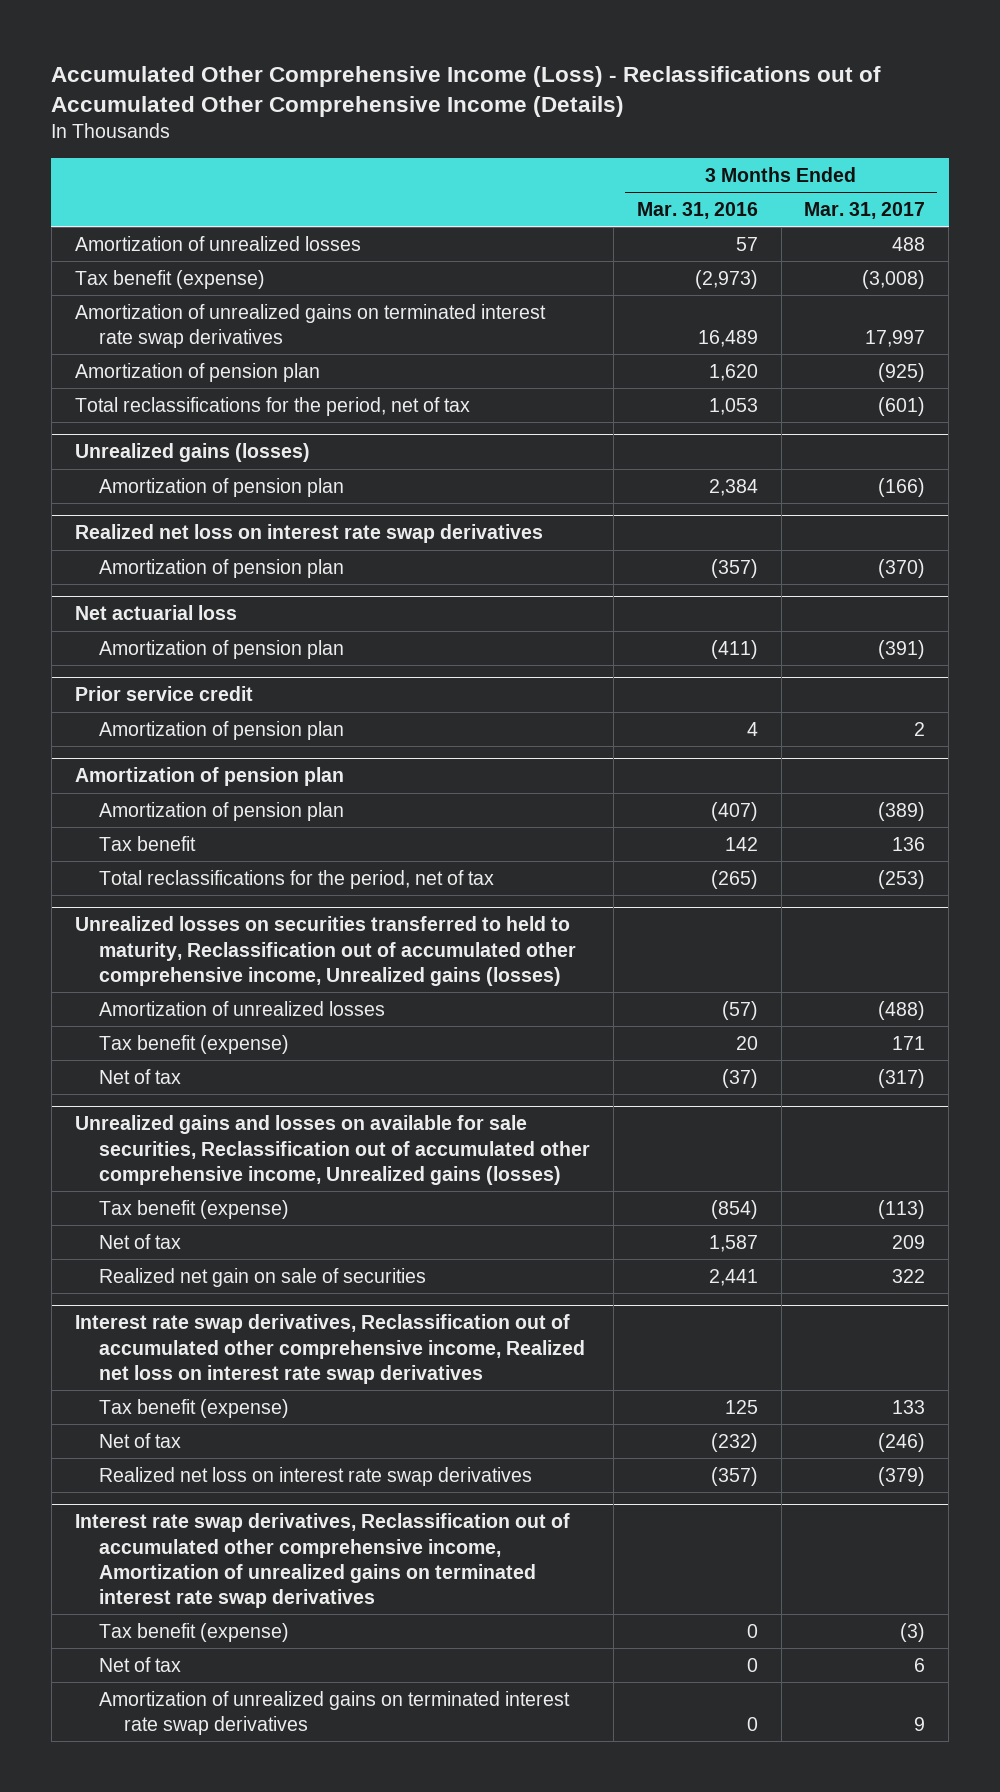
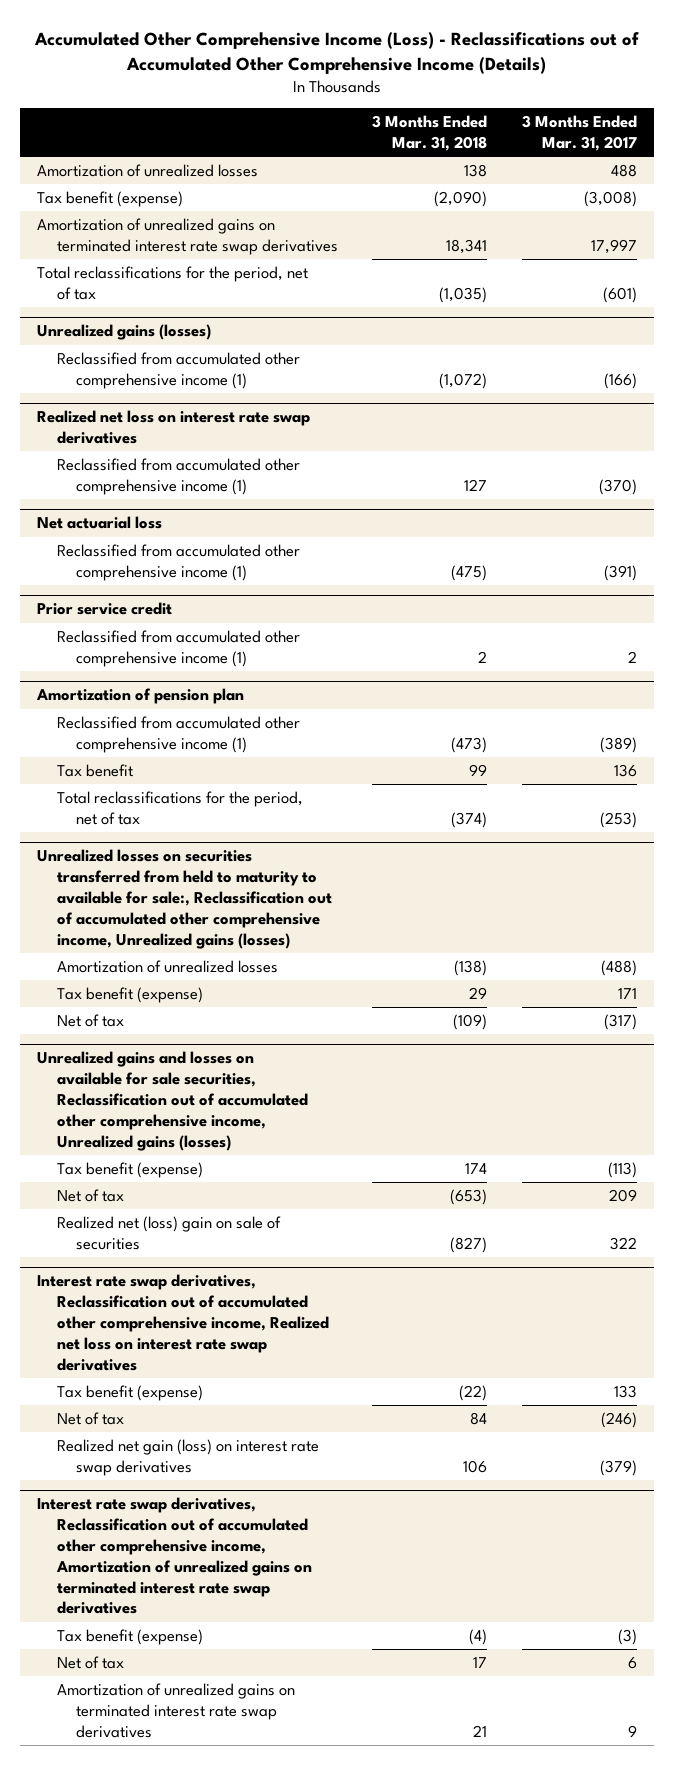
[636,202,758,220] Mar. 31, 2016 -> none
none -> [372,115,488,152] 3 Months Ended Mar. 31, 2018
[74,362,320,382] Amortization of pension plan -> none
[99,477,345,497] Amortization of pension plan -> [56,351,300,389] Reclassified from accumulated other comprehensive income (1)
[99,558,345,578] Amortization of pension plan -> [56,457,300,495] Reclassified from accumulated other comprehensive income (1)
[99,639,345,659] Amortization of pension plan -> [56,543,300,581] Reclassified from accumulated other comprehensive income (1)
[99,720,345,740] Amortization of pension plan -> [56,629,300,667] Reclassified from accumulated other comprehensive income (1)
[99,801,345,821] Amortization of pension plan -> [56,715,300,753] Reclassified from accumulated other comprehensive income (1)
[74,916,577,986] Unrealized losses on securities transferred to held to maturity, Reclassification out of accumulated other comprehensive income, Unrealized gains (losses) -> [36,849,332,949] Unrealized losses on securities transferred from held to maturity to available for sale:, Reclassification out of accumulated other comprehensive income, Unrealized gains (losses)
[99,1267,427,1287] Realized net gain on sale of securities -> [56,1215,281,1250] Realized net (loss) gain on sale of securities
[99,1466,533,1486] Realized net loss on interest rate swap derivatives -> [56,1438,319,1476] Realized net gain (loss) on interest rate swap derivatives

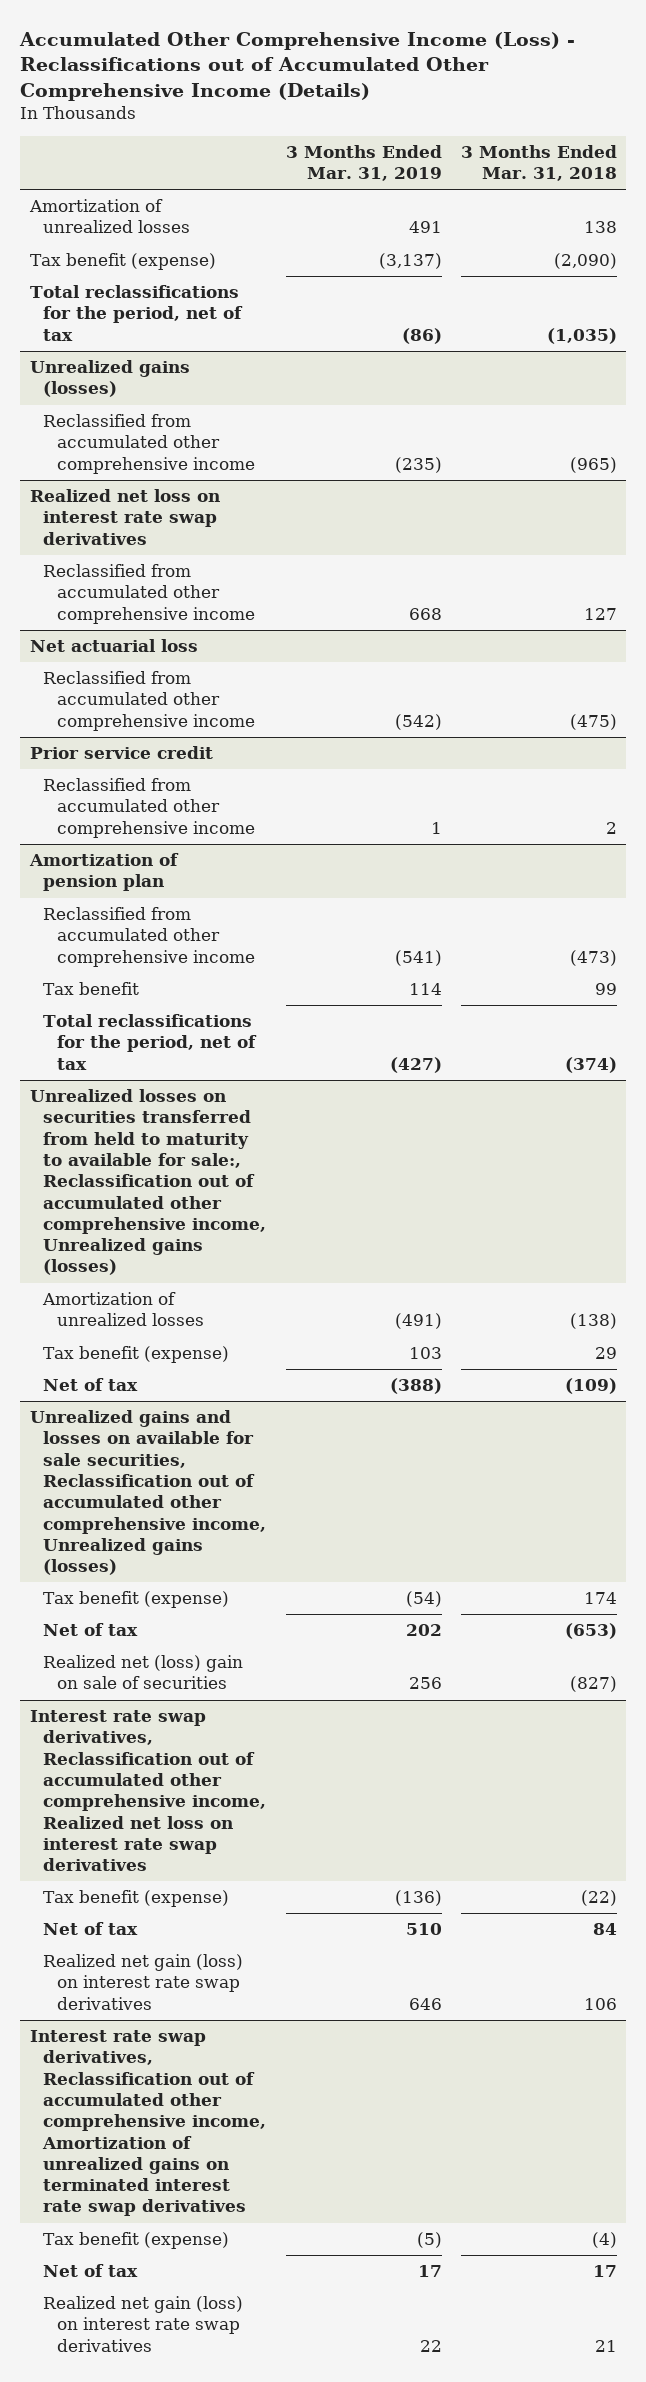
[521,115,637,152] 3 Months Ended Mar. 31, 2017 -> none
none -> [285,144,442,182] 3 Months Ended Mar. 31, 2019
[36,217,338,255] Amortization of unrealized gains on terminated interest rate swap derivatives -> none
[56,351,300,389] Reclassified from accumulated other comprehensive income (1) -> [43,414,255,474] Reclassified from accumulated other comprehensive income
[439,372,488,389] (1,072) -> [569,456,617,473] (965)
[56,457,300,495] Reclassified from accumulated other comprehensive income (1) -> [43,564,255,624] Reclassified from accumulated other comprehensive income
[56,543,300,581] Reclassified from accumulated other comprehensive income (1) -> [43,671,255,731] Reclassified from accumulated other comprehensive income
[56,629,300,667] Reclassified from accumulated other comprehensive income (1) -> [43,778,255,838] Reclassified from accumulated other comprehensive income
[56,715,300,753] Reclassified from accumulated other comprehensive income (1) -> [43,907,255,967] Reclassified from accumulated other comprehensive income
[56,1682,295,1738] Amortization of unrealized gains on terminated interest rate swap derivatives -> none
none -> [43,2296,244,2352] Realized net gain (loss) on interest rate swap derivatives

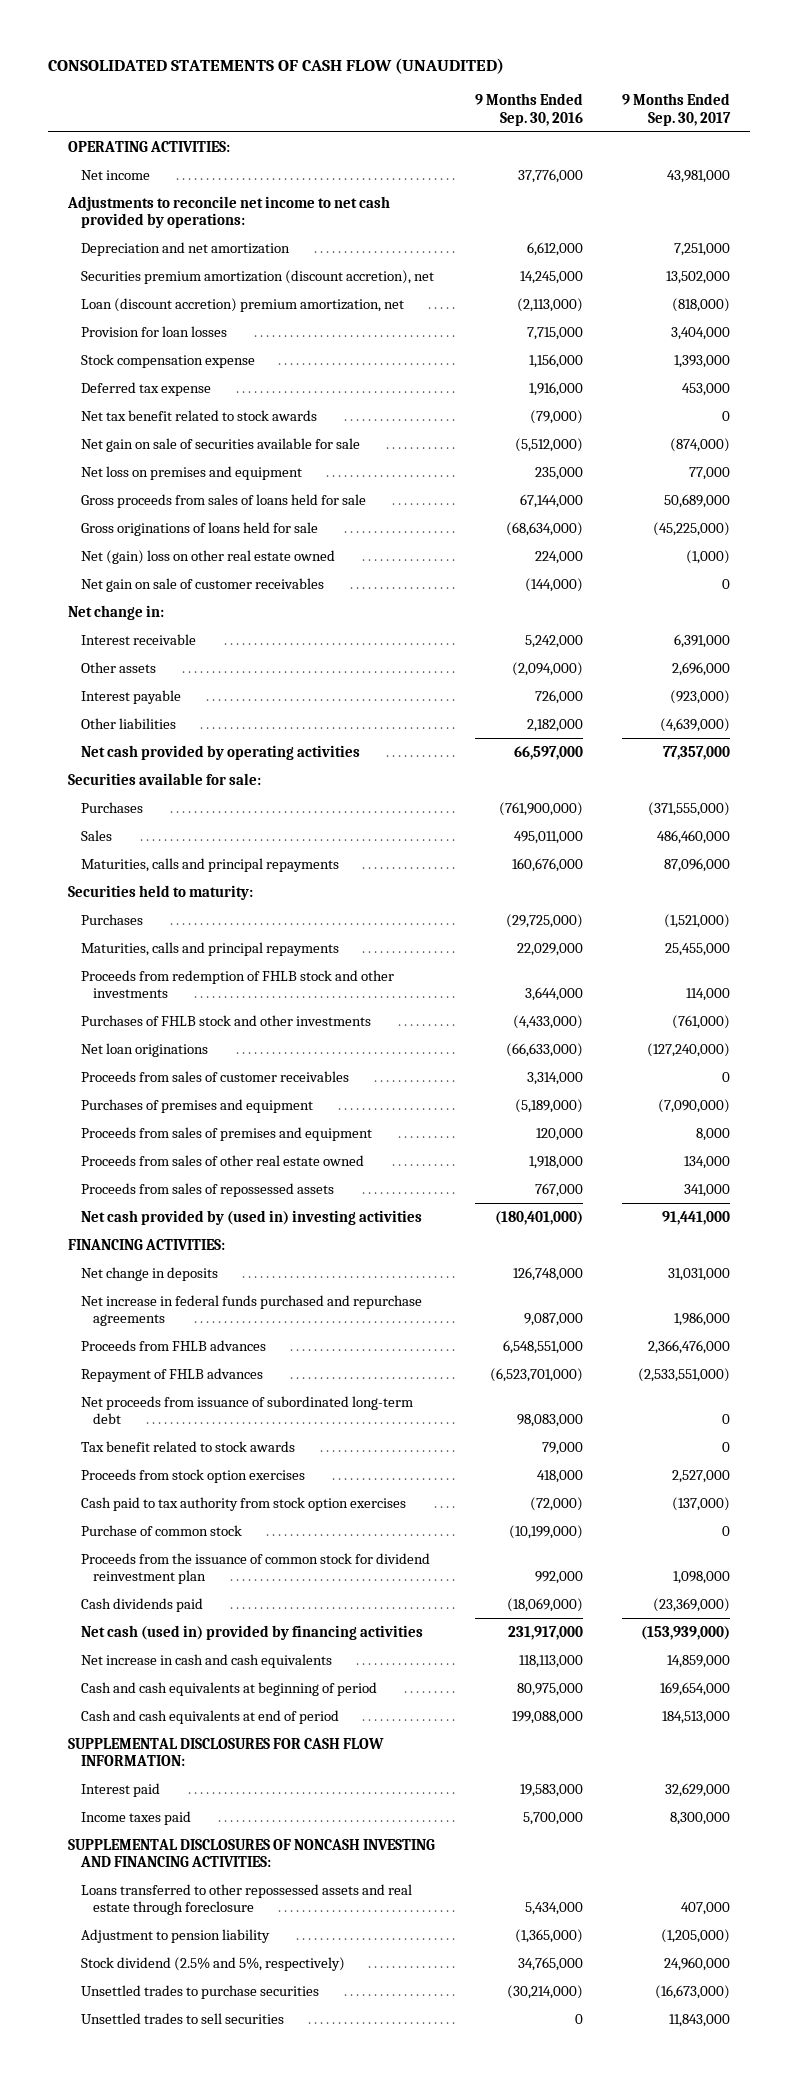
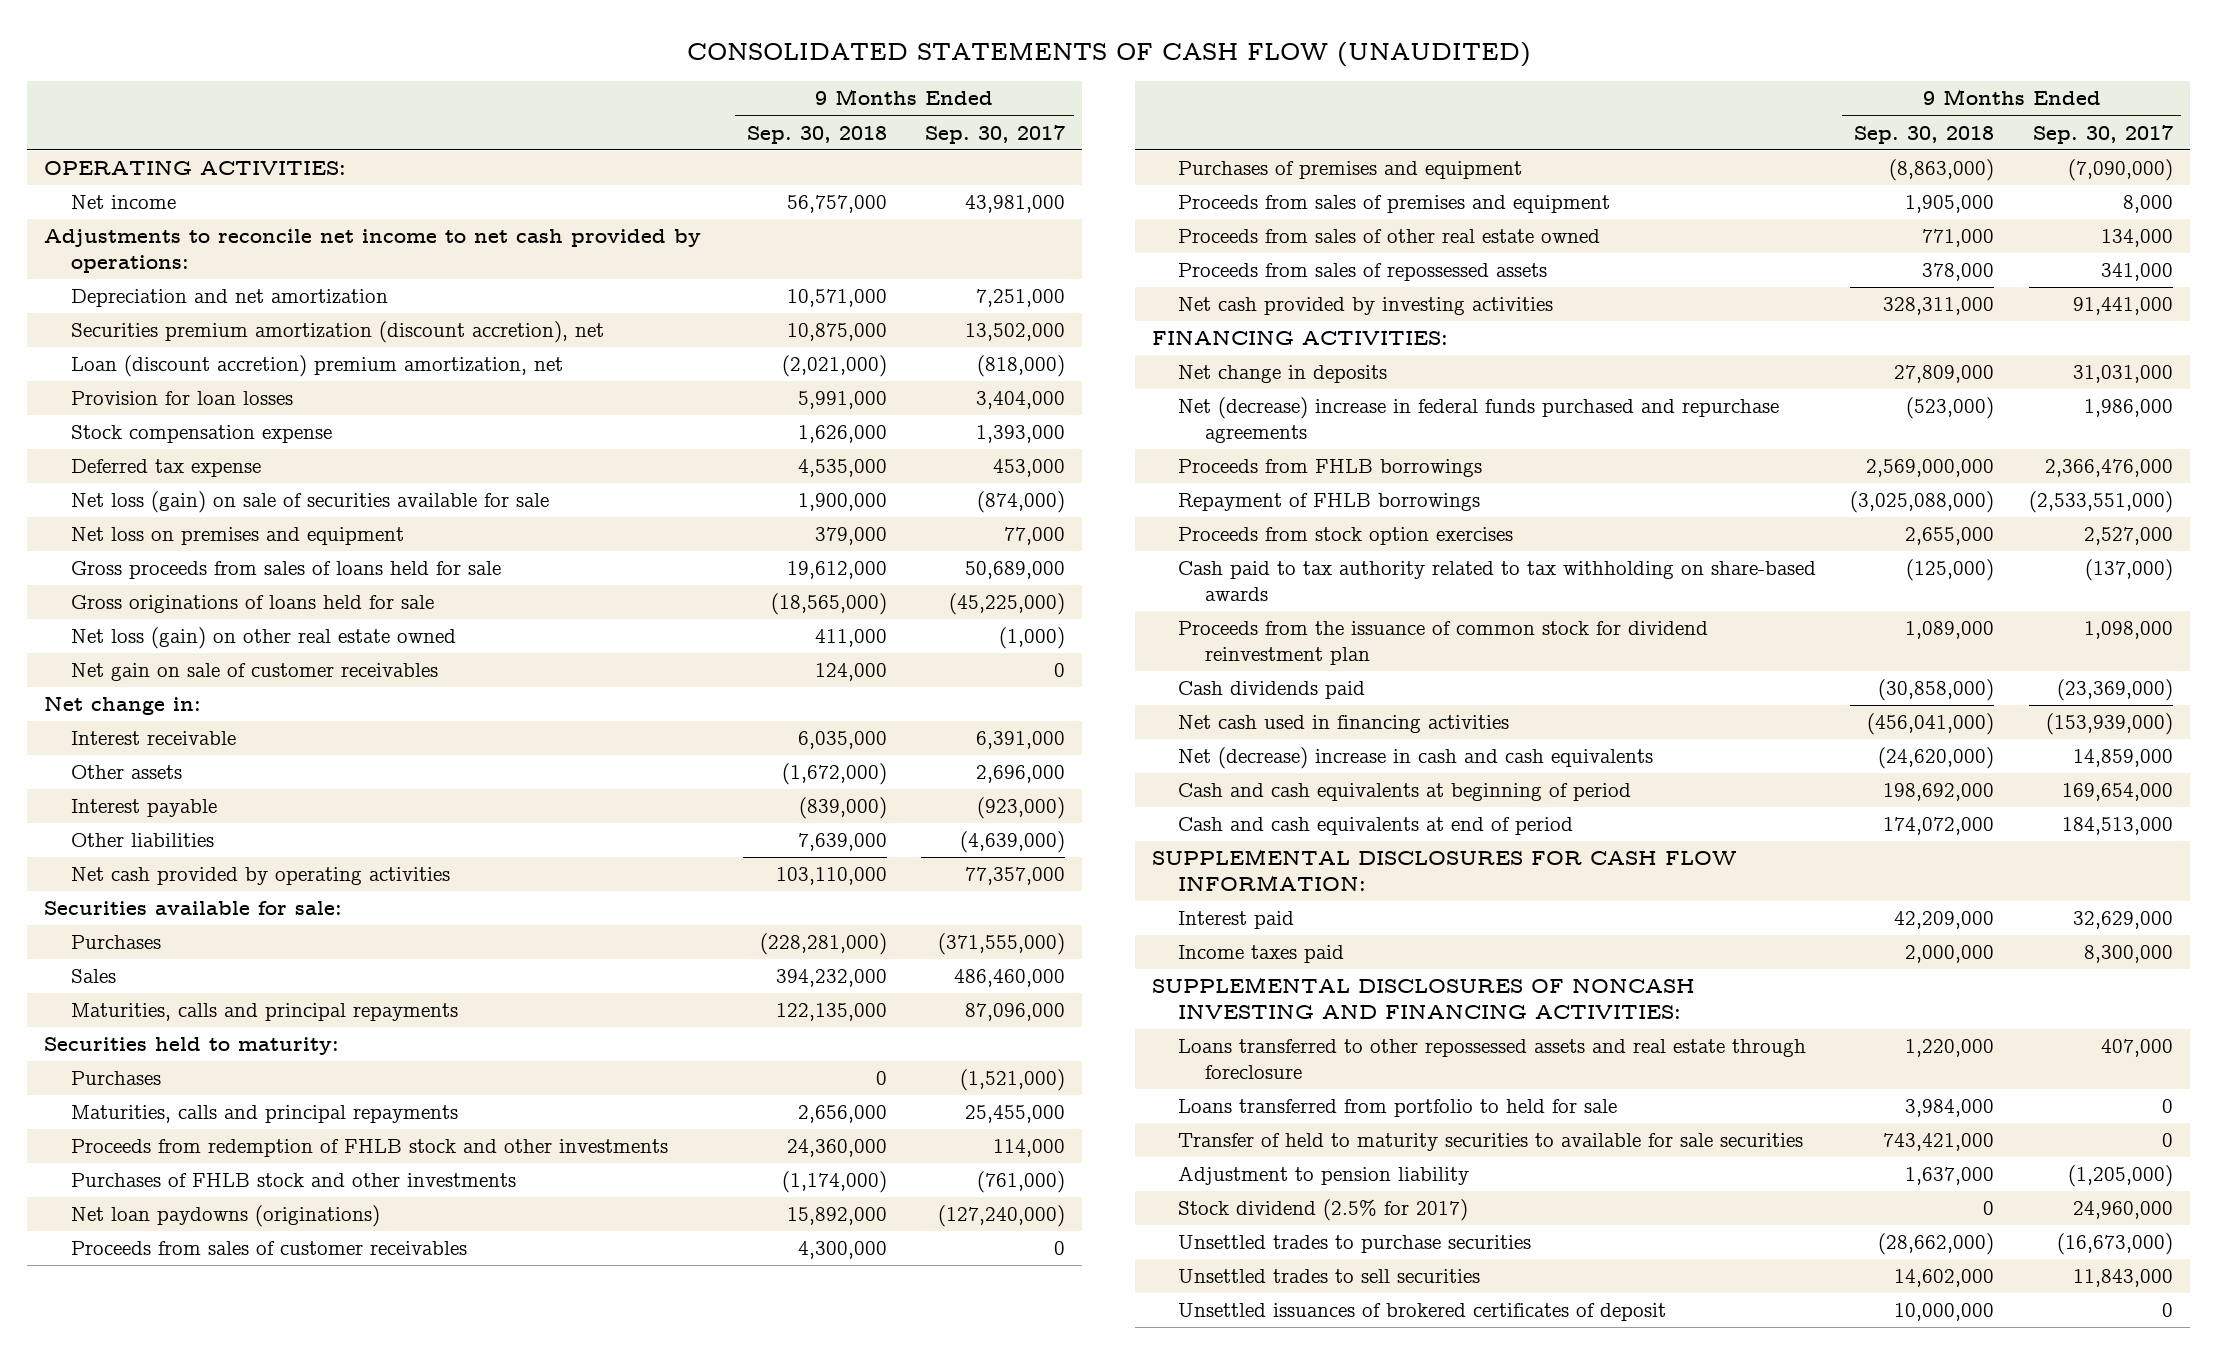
[474,93,583,126] 9 Months Ended Sep. 30, 2016 -> none
none -> [747,125,888,144] Sep. 30, 2018
[80,410,317,422] Net tax benefit related to stock awards -> none
[80,438,360,453] Net gain on sale of securities available for sale -> [71,491,550,514] Net loss (gain) on sale of securities available for sale
[80,550,335,565] Net (gain) loss on other real estate owned -> [71,627,457,650] Net loss (gain) on other real estate owned
[80,1043,208,1058] Net loan originations -> [71,1205,381,1228] Net loan paydowns (originations)
[80,1210,422,1226] Net cash provided by (used in) investing activities -> [1178,297,1554,316] Net cash provided by investing activities
[80,1396,413,1425] Net proceeds from issuance of subordinated long-term debt -> none
[80,1441,295,1453] Tax benefit related to stock awards -> none
[80,1295,422,1327] Net increase in federal funds purchased and repurchase agreements -> [1178,397,1780,443] Net (decrease) increase in federal funds purchased and repurchase agreements
[80,1340,266,1352] Proceeds from FHLB advances -> [1178,459,1483,478] Proceeds from FHLB borrowings
[80,1368,263,1383] Repayment of FHLB advances -> [1178,493,1481,512] Repayment of FHLB borrowings
[80,1525,242,1537] Purchase of common stock -> none
[80,1497,406,1512] Cash paid to tax authority from stock option exercises -> [1178,561,1817,601] Cash paid to tax authority related to tax withholding on share-based awards
[80,1625,423,1641] Net cash (used in) provided by financing activities -> [1178,715,1510,734] Net cash used in financing activities
[80,1654,332,1669] Net increase in cash and cash equivalents -> [1178,747,1654,770] Net (decrease) increase in cash and cash equivalents
none -> [1178,1099,1618,1118] Loans transferred from portfolio to held for sale
none -> [1178,1133,1804,1152] Transfer of held to maturity securities to available for sale securities
[80,1957,345,1972] Stock dividend (2.5% and 5%, respectively) -> [1178,1199,1469,1222] Stock dividend (2.5% for 2017)
none -> [1178,1303,1667,1322] Unsettled issuances of brokered certificates of deposit

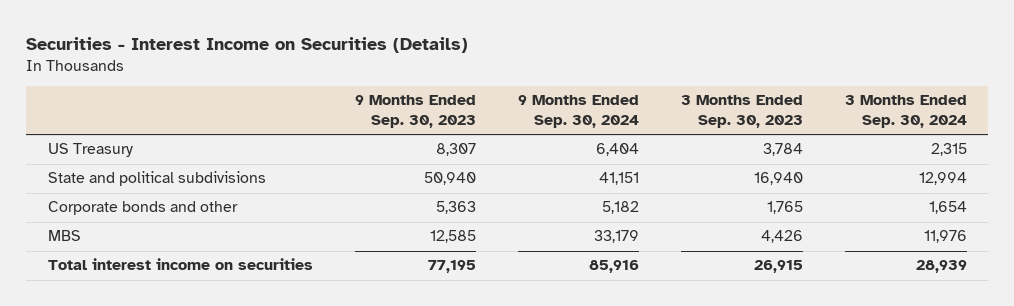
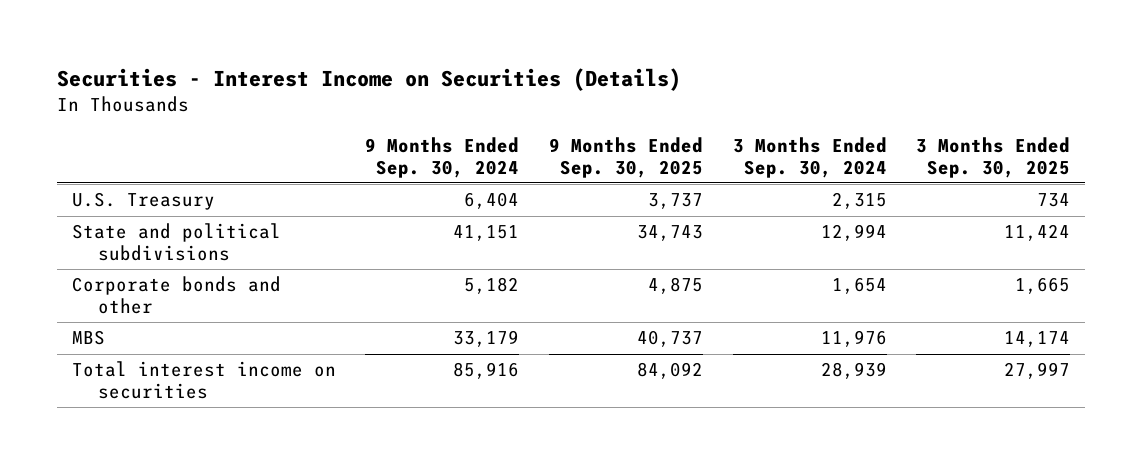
[354,95,476,128] 9 Months Ended Sep. 30, 2023 -> none
[680,95,803,128] 3 Months Ended Sep. 30, 2023 -> none
none -> [549,137,704,178] 9 Months Ended Sep. 30, 2025
none -> [916,137,1071,178] 3 Months Ended Sep. 30, 2025
[47,143,133,158] US Treasury -> [71,192,215,211] U.S. Treasury

